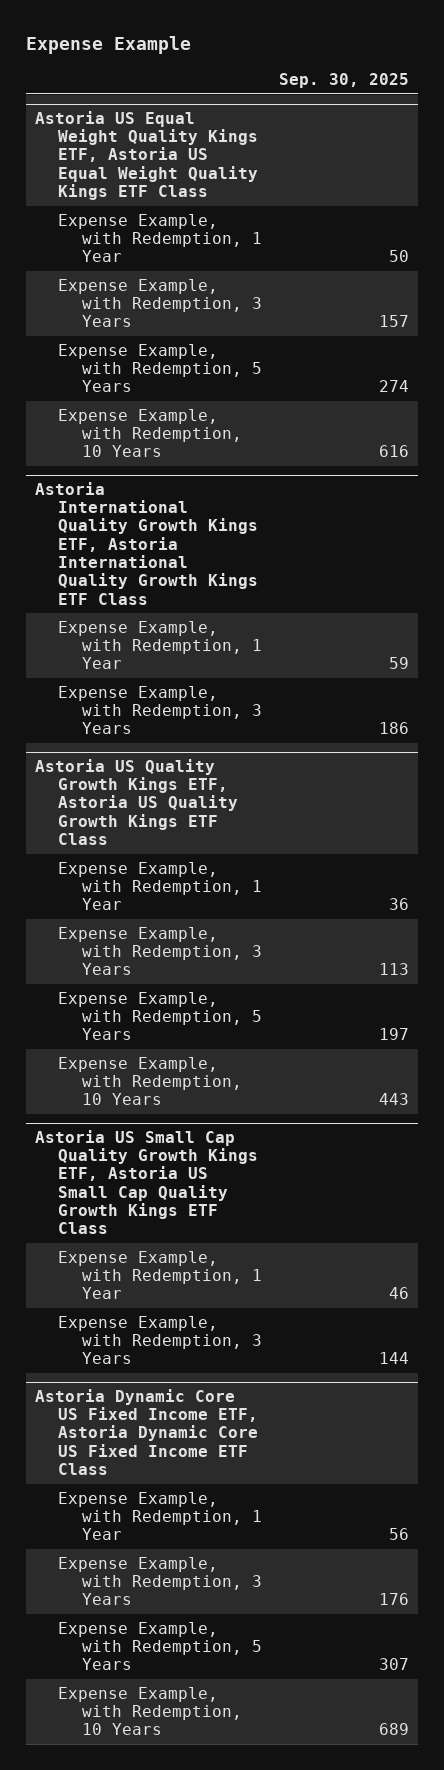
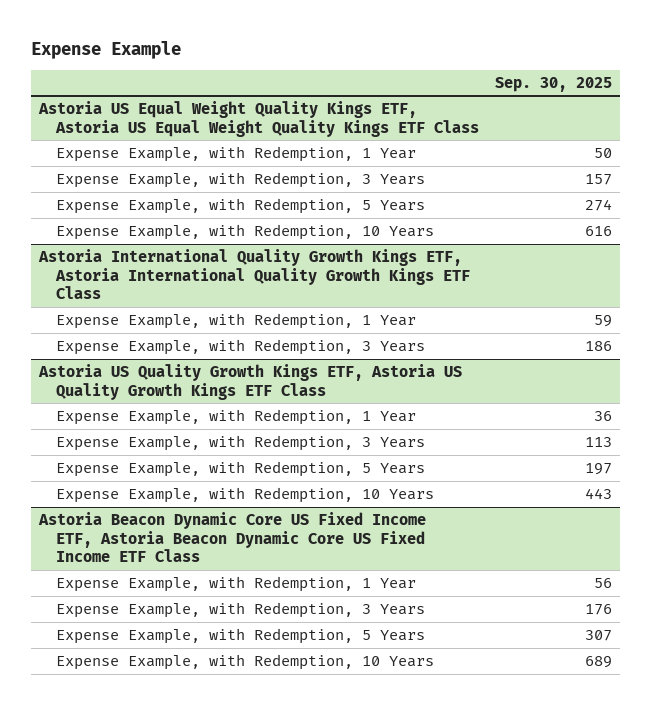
[35,1129,259,1235] Astoria US Small Cap Quality Growth Kings ETF, Astoria US Small Cap Quality Growth Kings ETF Class -> none
[58,1250,262,1300] Expense Example, with Redemption, 1 Year -> none
[58,1315,262,1365] Expense Example, with Redemption, 3 Years -> none
[35,1388,259,1476] Astoria Dynamic Core US Fixed Income ETF, Astoria Dynamic Core US Fixed Income ETF Class -> [38,512,427,563] Astoria Beacon Dynamic Core US Fixed Income ETF, Astoria Beacon Dynamic Core US Fixed Income ETF Class

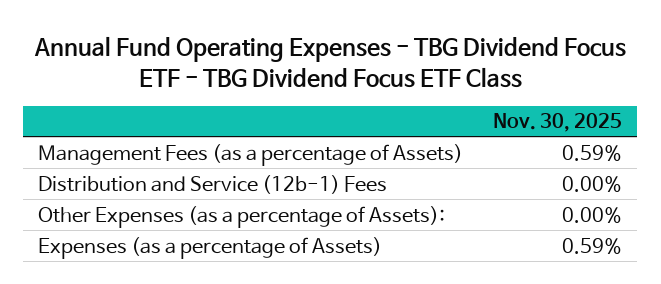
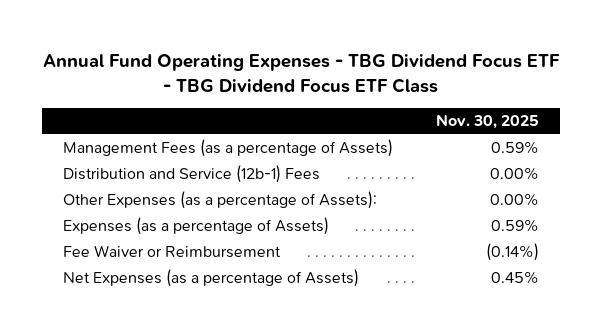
none -> [63,245,282,259] Fee Waiver or Reimbursement
none -> [63,269,360,288] Net Expenses (as a percentage of Assets)

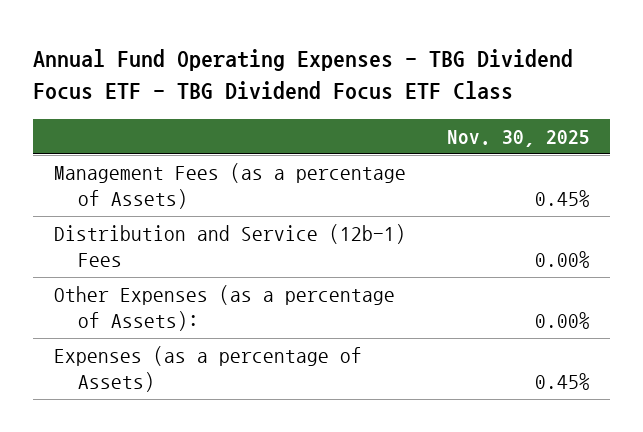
[490,141,539,155] 0.59% -> [534,189,590,207] 0.45%
[63,245,282,259] Fee Waiver or Reimbursement -> none
[63,269,360,288] Net Expenses (as a percentage of Assets) -> none
[490,219,539,233] 0.59% -> [534,372,590,390] 0.45%

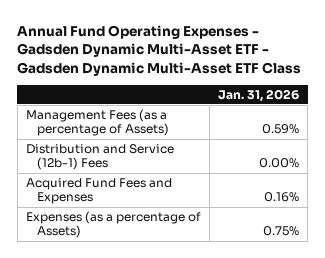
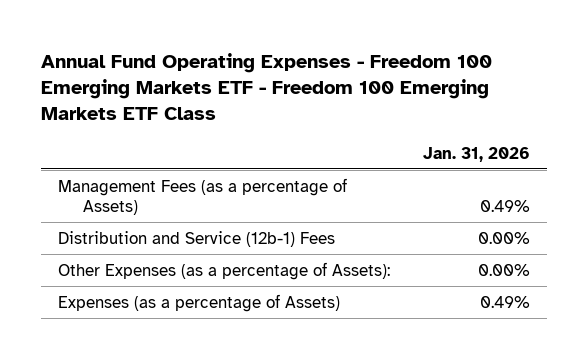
[17,24,302,76] Annual Fund Operating Expenses - Gadsden Dynamic Multi-Asset ETF - Gadsden Dynamic Multi-Asset ETF Class -> [41,52,493,121] Annual Fund Operating Expenses - Freedom 100 Emerging Markets ETF - Freedom 100 Emerging Markets ETF Class
[261,124,299,135] 0.59% -> [480,199,531,212] 0.49%
[25,177,172,205] Acquired Fund Fees and Expenses -> none
none -> [57,261,390,280] Other Expenses (as a percentage of Assets):
[262,226,299,237] 0.75% -> [480,295,531,308] 0.49%

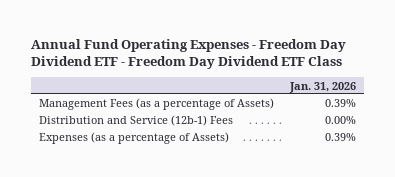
[41,52,493,121] Annual Fund Operating Expenses - Freedom 100 Emerging Markets ETF - Freedom 100 Emerging Markets ETF Class -> [31,38,347,70] Annual Fund Operating Expenses - Freedom Day Dividend ETF - Freedom Day Dividend ETF Class
[480,199,531,212] 0.49% -> [325,99,357,108] 0.39%
[57,261,390,280] Other Expenses (as a percentage of Assets): -> none
[480,295,531,308] 0.49% -> [325,133,357,142] 0.39%

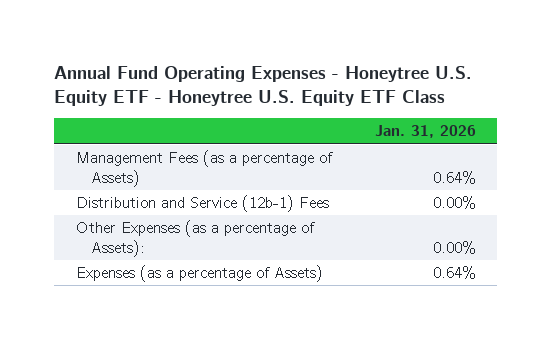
[31,38,347,70] Annual Fund Operating Expenses - Freedom Day Dividend ETF - Freedom Day Dividend ETF Class -> [54,65,473,106] Annual Fund Operating Expenses - Honeytree U.S. Equity ETF - Honeytree U.S. Equity ETF Class
[325,99,357,108] 0.39% -> [432,171,476,185] 0.64%
none -> [75,220,315,258] Other Expenses (as a percentage of Assets):
[325,133,357,142] 0.39% -> [432,266,476,280] 0.64%

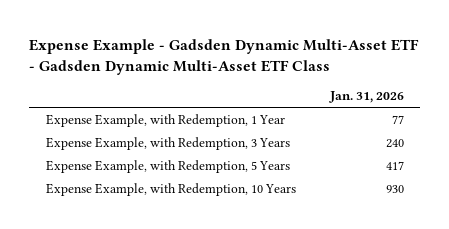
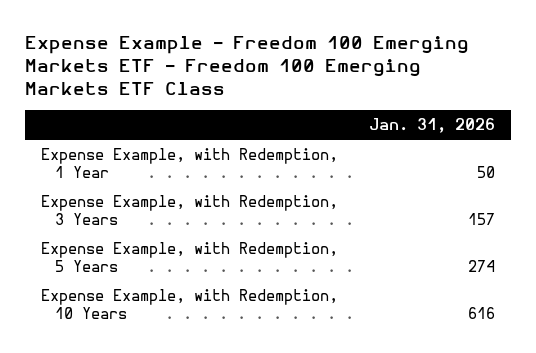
[28,38,419,75] Expense Example - Gadsden Dynamic Multi-Asset ETF - Gadsden Dynamic Multi-Asset ETF Class -> [25,35,470,96] Expense Example - Freedom 100 Emerging Markets ETF - Freedom 100 Emerging Markets ETF Class
[391,114,404,124] 77 -> [477,166,496,179] 50
[385,138,404,148] 240 -> [468,213,496,226] 157
[385,160,404,170] 417 -> [468,260,496,273] 274
[385,184,404,193] 930 -> [468,307,496,320] 616

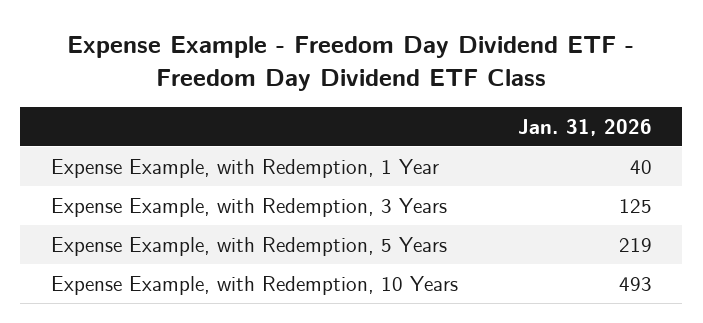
[25,35,470,96] Expense Example - Freedom 100 Emerging Markets ETF - Freedom 100 Emerging Markets ETF Class -> [67,35,635,91] Expense Example - Freedom Day Dividend ETF - Freedom Day Dividend ETF Class
[477,166,496,179] 50 -> [630,159,653,174] 40
[468,213,496,226] 157 -> [619,198,653,213] 125
[468,260,496,273] 274 -> [619,237,653,252] 219
[468,307,496,320] 616 -> [619,276,653,291] 493

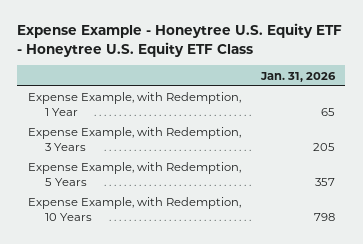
[67,35,635,91] Expense Example - Freedom Day Dividend ETF - Freedom Day Dividend ETF Class -> [17,23,343,57] Expense Example - Honeytree U.S. Equity ETF - Honeytree U.S. Equity ETF Class
[630,159,653,174] 40 -> [321,108,336,117] 65
[619,198,653,213] 125 -> [313,143,336,152] 205
[619,237,653,252] 219 -> [315,178,336,187] 357
[619,276,653,291] 493 -> [314,213,336,222] 798

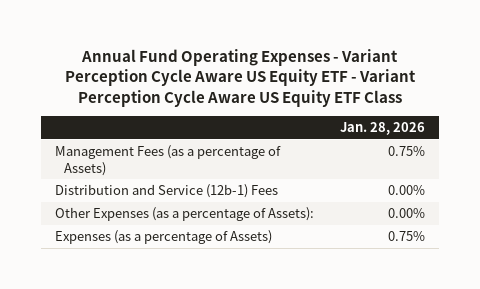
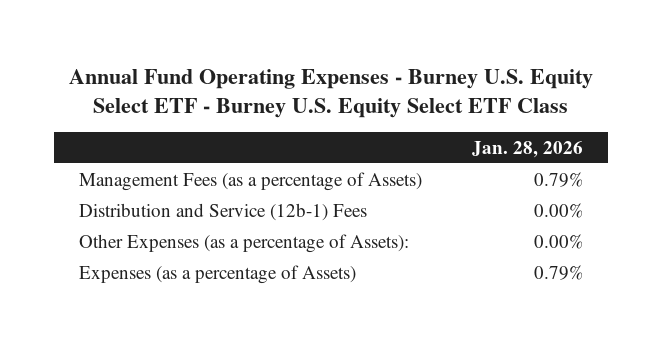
[65,48,417,107] Annual Fund Operating Expenses - Variant Perception Cycle Aware US Equity ETF - Variant Perception Cycle Aware US Equity ETF Class -> [68,68,593,119] Annual Fund Operating Expenses - Burney U.S. Equity Select ETF - Burney U.S. Equity Select ETF Class
[388,146,426,157] 0.75% -> [533,171,583,187] 0.79%
[388,231,426,242] 0.75% -> [533,264,583,280] 0.79%

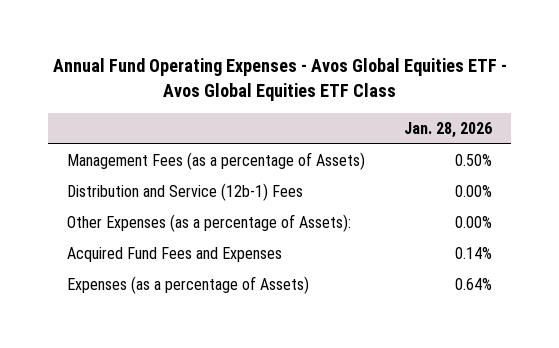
[68,68,593,119] Annual Fund Operating Expenses - Burney U.S. Equity Select ETF - Burney U.S. Equity Select ETF Class -> [52,58,507,101] Annual Fund Operating Expenses - Avos Global Equities ETF - Avos Global Equities ETF Class
[533,171,583,187] 0.79% -> [455,154,493,167] 0.50%
none -> [67,247,283,263] Acquired Fund Fees and Expenses
[533,264,583,280] 0.79% -> [455,278,493,291] 0.64%

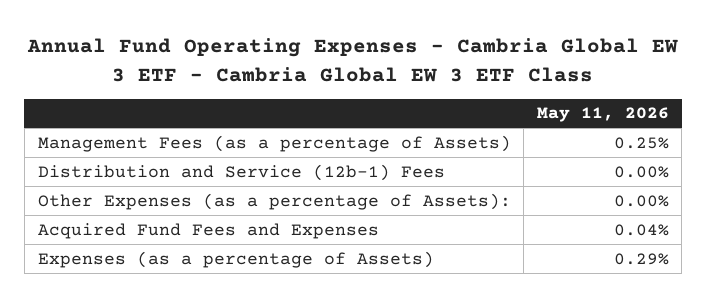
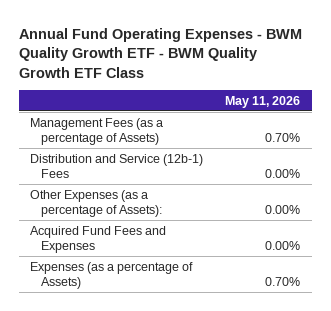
[27,38,679,82] Annual Fund Operating Expenses - Cambria Global EW 3 ETF - Cambria Global EW 3 ETF Class -> [19,27,303,78] Annual Fund Operating Expenses - BWM Quality Growth ETF - BWM Quality Growth ETF Class
[613,136,669,149] 0.25% -> [265,133,301,143] 0.70%
[613,223,669,236] 0.04% -> [265,241,301,251] 0.00%
[613,252,669,265] 0.29% -> [265,277,301,287] 0.70%

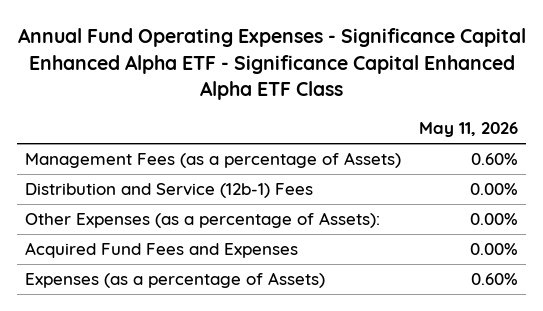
[19,27,303,78] Annual Fund Operating Expenses - BWM Quality Growth ETF - BWM Quality Growth ETF Class -> [17,28,526,101] Annual Fund Operating Expenses - Significance Capital Enhanced Alpha ETF - Significance Capital Enhanced Alpha ETF Class
[265,133,301,143] 0.70% -> [470,153,518,166] 0.60%
[265,277,301,287] 0.70% -> [470,273,518,286] 0.60%

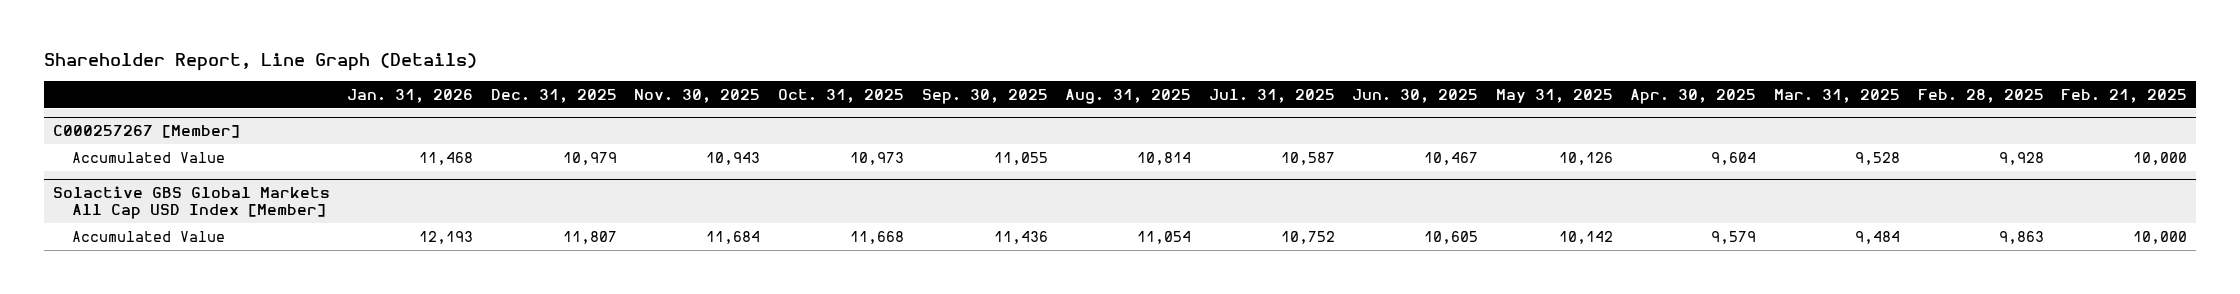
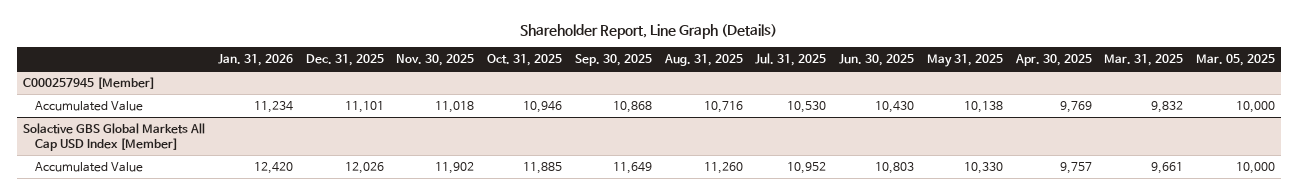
[1917,88,2044,103] Feb. 28, 2025 -> none
[2061,88,2188,103] Feb. 21, 2025 -> none
none -> [1196,54,1276,67] Mar. 05, 2025
[52,125,240,139] C000257267 [Member] -> none
none -> [23,76,156,89] C000257945 [Member]
[419,151,474,165] 11,468 -> [253,100,293,113] 11,234
[562,151,617,165] 10,979 -> [344,100,384,113] 11,101
[706,151,761,165] 10,943 -> [435,100,475,113] 11,018
[850,151,905,165] 10,973 -> [523,100,563,113] 10,946
[993,151,1048,165] 11,055 -> [612,100,652,113] 10,868
[1137,151,1192,165] 10,814 -> [703,100,743,113] 10,716
[1280,151,1335,165] 10,587 -> [787,100,827,113] 10,530
[1424,151,1479,165] 10,467 -> [875,100,915,113] 10,430
[1558,151,1613,165] 10,126 -> [963,100,1003,113] 10,138
[1711,151,1757,165] 9,604 -> [1059,100,1092,113] 9,769
[1854,151,1900,165] 9,528 -> [1151,100,1184,113] 9,832
[419,230,474,244] 12,193 -> [253,161,293,174] 12,420
[562,230,617,244] 11,807 -> [344,161,384,174] 12,026
[706,230,761,244] 11,684 -> [435,161,475,174] 11,902
[850,230,905,244] 11,668 -> [523,161,563,174] 11,885
[993,230,1048,244] 11,436 -> [612,161,652,174] 11,649
[1137,230,1192,244] 11,054 -> [703,161,743,174] 11,260
[1280,230,1335,244] 10,752 -> [787,161,827,174] 10,952
[1424,230,1479,244] 10,605 -> [875,161,915,174] 10,803
[1558,230,1613,244] 10,142 -> [963,161,1003,174] 10,330
[1711,230,1757,244] 9,579 -> [1059,161,1092,174] 9,757
[1854,230,1900,244] 9,484 -> [1151,161,1184,174] 9,661

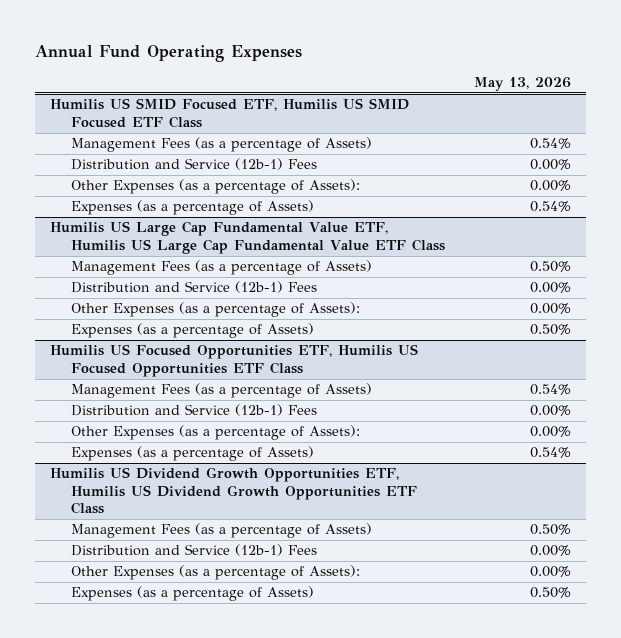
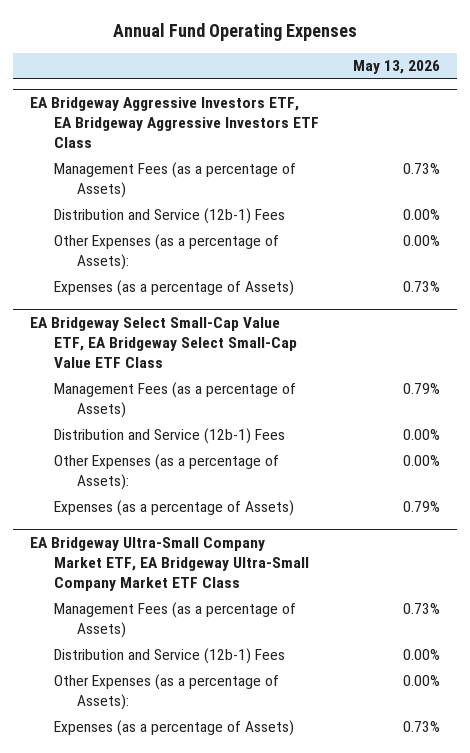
[49,98,409,128] Humilis US SMID Focused ETF, Humilis US SMID Focused ETF Class -> none
[71,158,318,171] Distribution and Service (12b-1) Fees -> none
[71,179,361,195] Other Expenses (as a percentage of Assets): -> none
[71,200,315,216] Expenses (as a percentage of Assets) -> none
[49,221,446,254] Humilis US Large Cap Fundamental Value ETF, Humilis US Large Cap Fundamental Value ETF Class -> none
[71,260,373,276] Management Fees (as a percentage of Assets) -> none
none -> [30,97,319,149] EA Bridgeway Aggressive Investors ETF, EA Bridgeway Aggressive Investors ETF Class
[530,138,572,150] 0.54% -> [402,163,440,175] 0.73%
[49,344,418,377] Humilis US Focused Opportunities ETF, Humilis US Focused Opportunities ETF Class -> none
[530,324,572,336] 0.50% -> [402,281,440,293] 0.73%
none -> [30,317,297,369] EA Bridgeway Select Small-Cap Value ETF, EA Bridgeway Select Small-Cap Value ETF Class
[530,384,572,396] 0.54% -> [402,383,440,395] 0.79%
[49,467,418,515] Humilis US Dividend Growth Opportunities ETF, Humilis US Dividend Growth Opportunities ETF Class -> none
[530,447,572,459] 0.54% -> [402,501,440,513] 0.79%
none -> [30,537,309,592] EA Bridgeway Ultra-Small Company Market ETF, EA Bridgeway Ultra-Small Company Market ETF Class
[530,524,572,536] 0.50% -> [402,603,440,615] 0.73%
[530,587,572,599] 0.50% -> [402,721,440,733] 0.73%

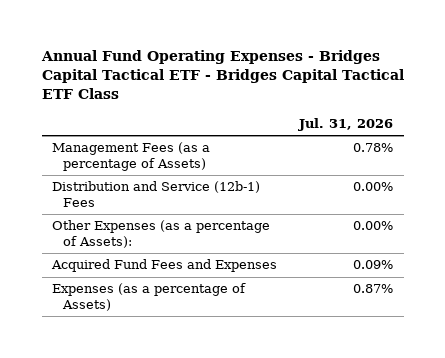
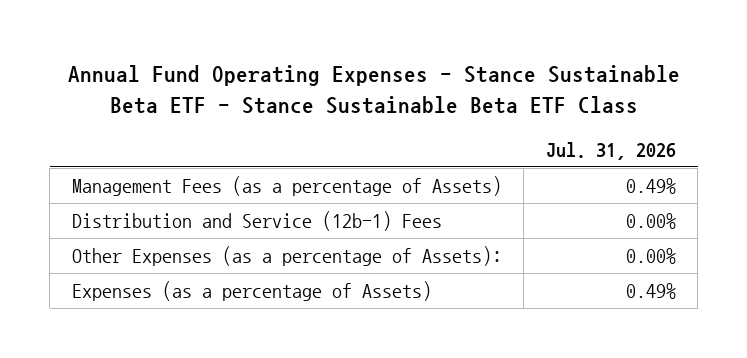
[40,49,404,100] Annual Fund Operating Expenses - Bridges Capital Tactical ETF - Bridges Capital Tactical ETF Class -> [67,64,680,114] Annual Fund Operating Expenses - Stance Sustainable Beta ETF - Stance Sustainable Beta ETF Class
[352,143,393,153] 0.78% -> [625,178,676,195] 0.49%
[51,259,278,273] Acquired Fund Fees and Expenses -> none
[352,284,393,294] 0.87% -> [625,283,676,300] 0.49%

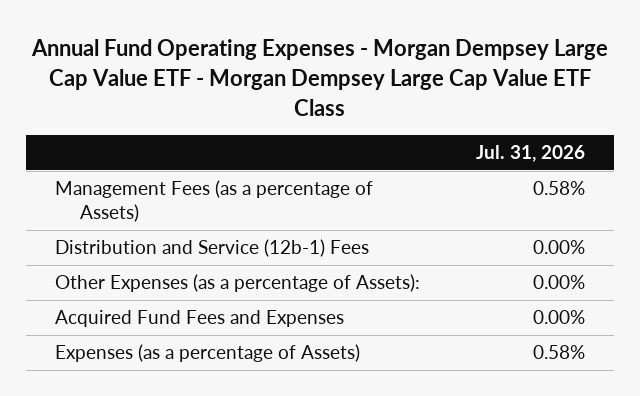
[67,64,680,114] Annual Fund Operating Expenses - Stance Sustainable Beta ETF - Stance Sustainable Beta ETF Class -> [30,38,608,116] Annual Fund Operating Expenses - Morgan Dempsey Large Cap Value ETF - Morgan Dempsey Large Cap Value ETF Class
[625,178,676,195] 0.49% -> [533,181,586,196] 0.58%
none -> [54,310,344,328] Acquired Fund Fees and Expenses
[625,283,676,300] 0.49% -> [533,345,586,360] 0.58%

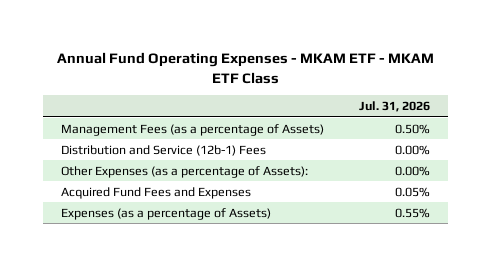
[30,38,608,116] Annual Fund Operating Expenses - Morgan Dempsey Large Cap Value ETF - Morgan Dempsey Large Cap Value ETF Class -> [56,52,434,84] Annual Fund Operating Expenses - MKAM ETF - MKAM ETF Class
[533,181,586,196] 0.58% -> [395,123,431,134] 0.50%
[533,310,586,325] 0.00% -> [395,186,431,197] 0.05%
[533,345,586,360] 0.58% -> [395,207,431,218] 0.55%

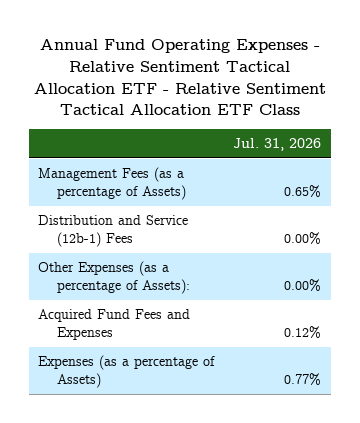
[56,52,434,84] Annual Fund Operating Expenses - MKAM ETF - MKAM ETF Class -> [33,39,326,116] Annual Fund Operating Expenses - Relative Sentiment Tactical Allocation ETF - Relative Sentiment Tactical Allocation ETF Class
[395,123,431,134] 0.50% -> [284,184,322,198] 0.65%
[395,186,431,197] 0.05% -> [284,325,322,339] 0.12%
[395,207,431,218] 0.55% -> [284,372,322,386] 0.77%

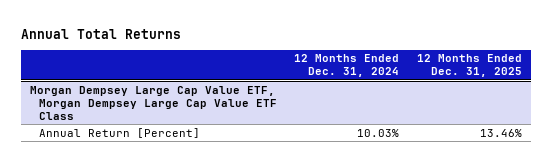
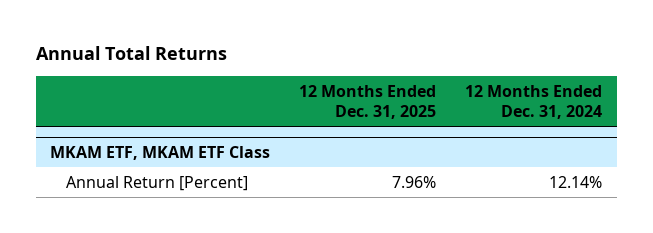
[30,85,277,120] Morgan Dempsey Large Cap Value ETF, Morgan Dempsey Large Cap Value ETF Class -> none
none -> [50,145,271,160] MKAM ETF, MKAM ETF Class
[357,128,400,137] 10.03% -> [549,175,603,188] 12.14%
[480,128,523,137] 13.46% -> [392,175,437,188] 7.96%

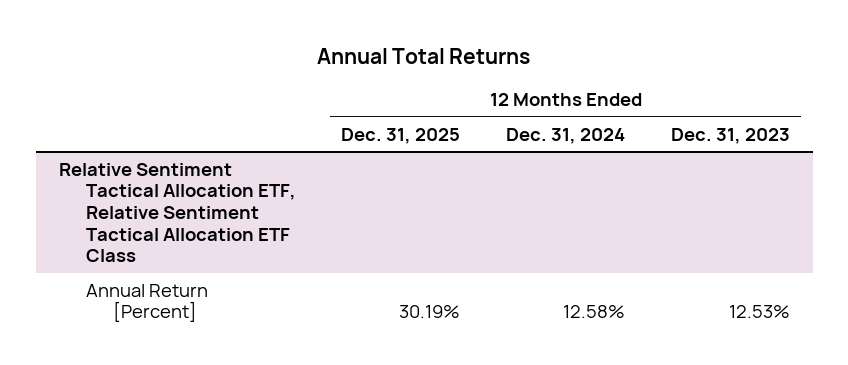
none -> [670,127,790,144] Dec. 31, 2023
[50,145,271,160] MKAM ETF, MKAM ETF Class -> none
none -> [58,162,296,263] Relative Sentiment Tactical Allocation ETF, Relative Sentiment Tactical Allocation ETF Class
[392,175,437,188] 7.96% -> [399,305,461,319] 30.19%
[549,175,603,188] 12.14% -> [563,305,626,319] 12.58%

